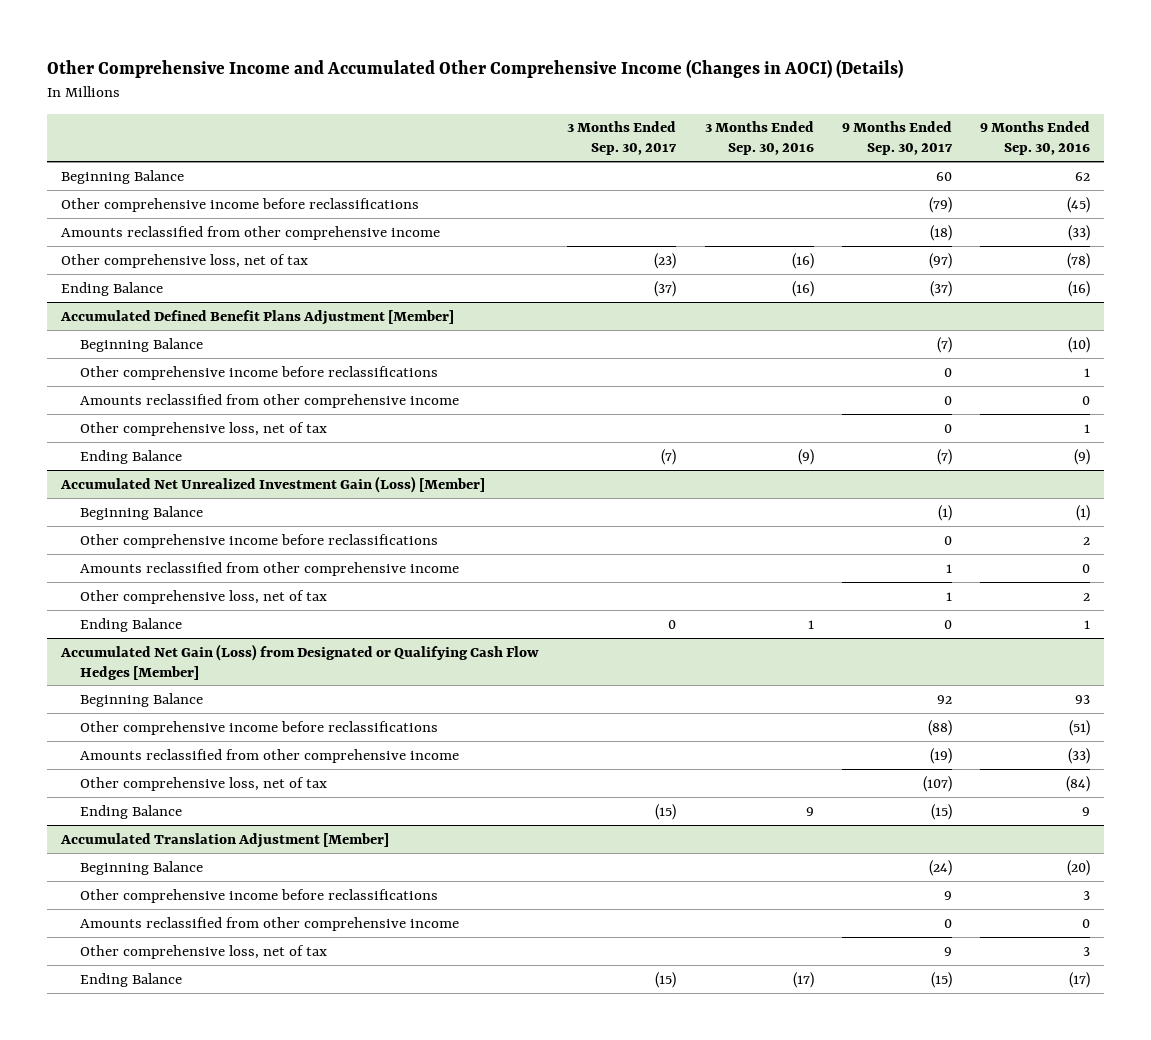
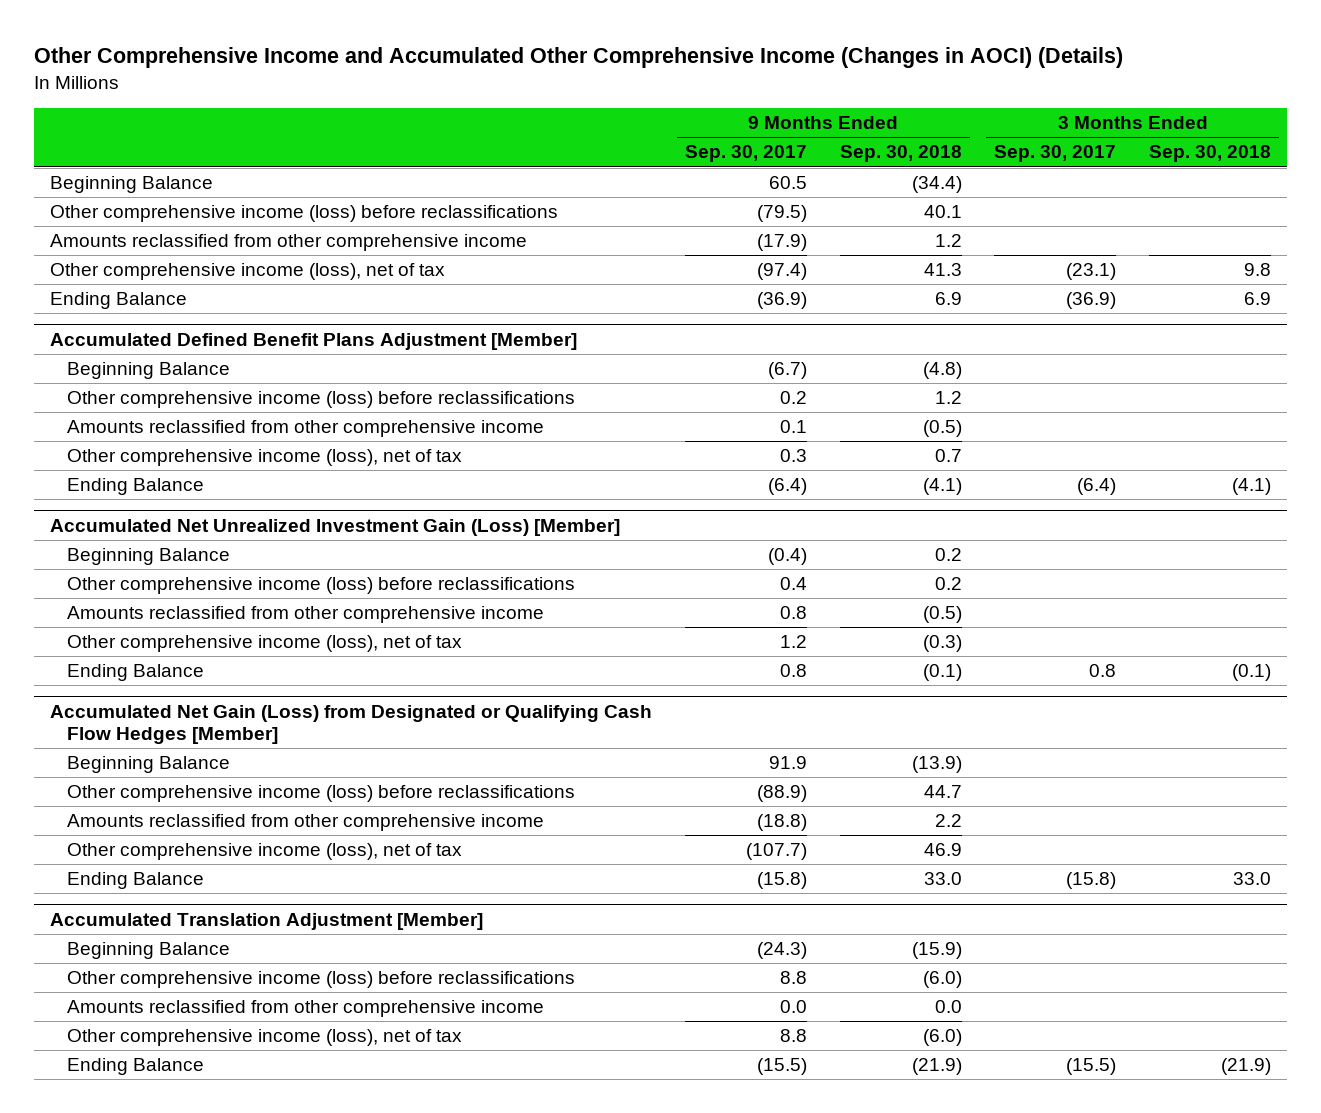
[704,121,814,156] 3 Months Ended Sep. 30, 2016 -> none
[979,121,1090,156] 9 Months Ended Sep. 30, 2016 -> none
none -> [839,145,962,163] Sep. 30, 2018
none -> [1148,145,1271,163] Sep. 30, 2018
[935,171,952,181] 60 -> [768,176,807,190] 60.5
[61,197,420,212] Other comprehensive income before reclassifications -> [50,205,559,223] Other comprehensive income (loss) before reclassifications
[928,196,952,213] (79) -> [756,205,807,223] (79.5)
[929,224,952,241] (18) -> [756,234,807,252] (17.9)
[61,253,309,268] Other comprehensive loss, net of tax -> [50,263,446,281] Other comprehensive income (loss), net of tax
[654,252,677,269] (23) -> [1066,263,1117,281] (23.1)
[928,252,952,269] (97) -> [756,263,807,281] (97.4)
[654,280,677,297] (37) -> [1066,292,1117,310] (36.9)
[929,280,952,297] (37) -> [756,292,807,310] (36.9)
[936,336,952,353] (7) -> [767,362,807,380] (6.7)
[79,365,438,380] Other comprehensive income before reclassifications -> [67,391,576,409] Other comprehensive income (loss) before reclassifications
[943,367,952,377] 0 -> [779,391,807,405] 0.2
[943,395,952,405] 0 -> [779,420,807,434] 0.1
[79,421,327,436] Other comprehensive loss, net of tax -> [67,449,463,467] Other comprehensive income (loss), net of tax
[943,423,952,433] 0 -> [779,449,807,463] 0.3
[661,448,677,465] (7) -> [1077,478,1117,496] (6.4)
[936,448,952,465] (7) -> [767,478,807,496] (6.4)
[937,504,952,521] (1) -> [767,548,807,566] (0.4)
[79,533,438,548] Other comprehensive income before reclassifications -> [67,577,576,595] Other comprehensive income (loss) before reclassifications
[943,535,952,545] 0 -> [779,577,807,591] 0.4
[945,563,952,573] 1 -> [779,606,807,620] 0.8
[79,589,327,604] Other comprehensive loss, net of tax -> [67,635,463,653] Other comprehensive income (loss), net of tax
[945,591,952,601] 1 -> [779,635,807,649] 1.2
[668,619,677,629] 0 -> [1089,664,1117,678] 0.8
[943,619,952,629] 0 -> [779,664,807,678] 0.8
[936,694,952,704] 92 -> [768,756,807,770] 91.9
[79,720,438,735] Other comprehensive income before reclassifications -> [67,785,576,803] Other comprehensive income (loss) before reclassifications
[927,719,952,736] (88) -> [756,785,807,803] (88.9)
[929,747,952,764] (19) -> [756,814,807,832] (18.8)
[79,776,327,791] Other comprehensive loss, net of tax -> [67,843,463,861] Other comprehensive income (loss), net of tax
[922,775,952,792] (107) -> [745,843,807,861] (107.7)
[655,803,677,820] (15) -> [1066,872,1117,890] (15.8)
[930,803,952,820] (15) -> [756,872,807,890] (15.8)
[928,859,952,876] (24) -> [756,942,807,960] (24.3)
[79,888,438,903] Other comprehensive income before reclassifications -> [67,971,576,989] Other comprehensive income (loss) before reclassifications
[943,890,952,900] 9 -> [779,971,807,985] 8.8
[943,918,952,928] 0 -> [779,1000,807,1014] 0.0
[79,944,327,959] Other comprehensive loss, net of tax -> [67,1029,463,1047] Other comprehensive income (loss), net of tax
[943,946,952,956] 9 -> [779,1029,807,1043] 8.8
[655,971,677,988] (15) -> [1066,1058,1117,1076] (15.5)
[930,971,952,988] (15) -> [756,1058,807,1076] (15.5)

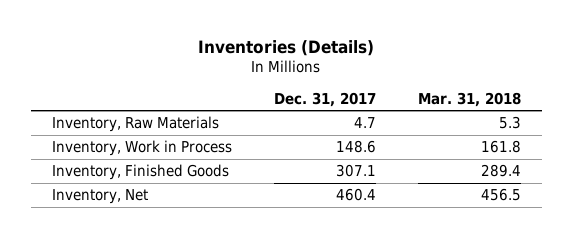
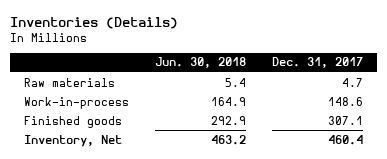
[417,91,521,107] Mar. 31, 2018 -> none
none -> [155,57,247,69] Jun. 30, 2018
[51,116,219,133] Inventory, Raw Materials -> [23,77,115,87] Raw materials
[51,140,232,157] Inventory, Work in Process -> [23,96,129,109] Work-in-process
[51,164,229,181] Inventory, Finished Goods -> [23,115,122,128] Finished goods

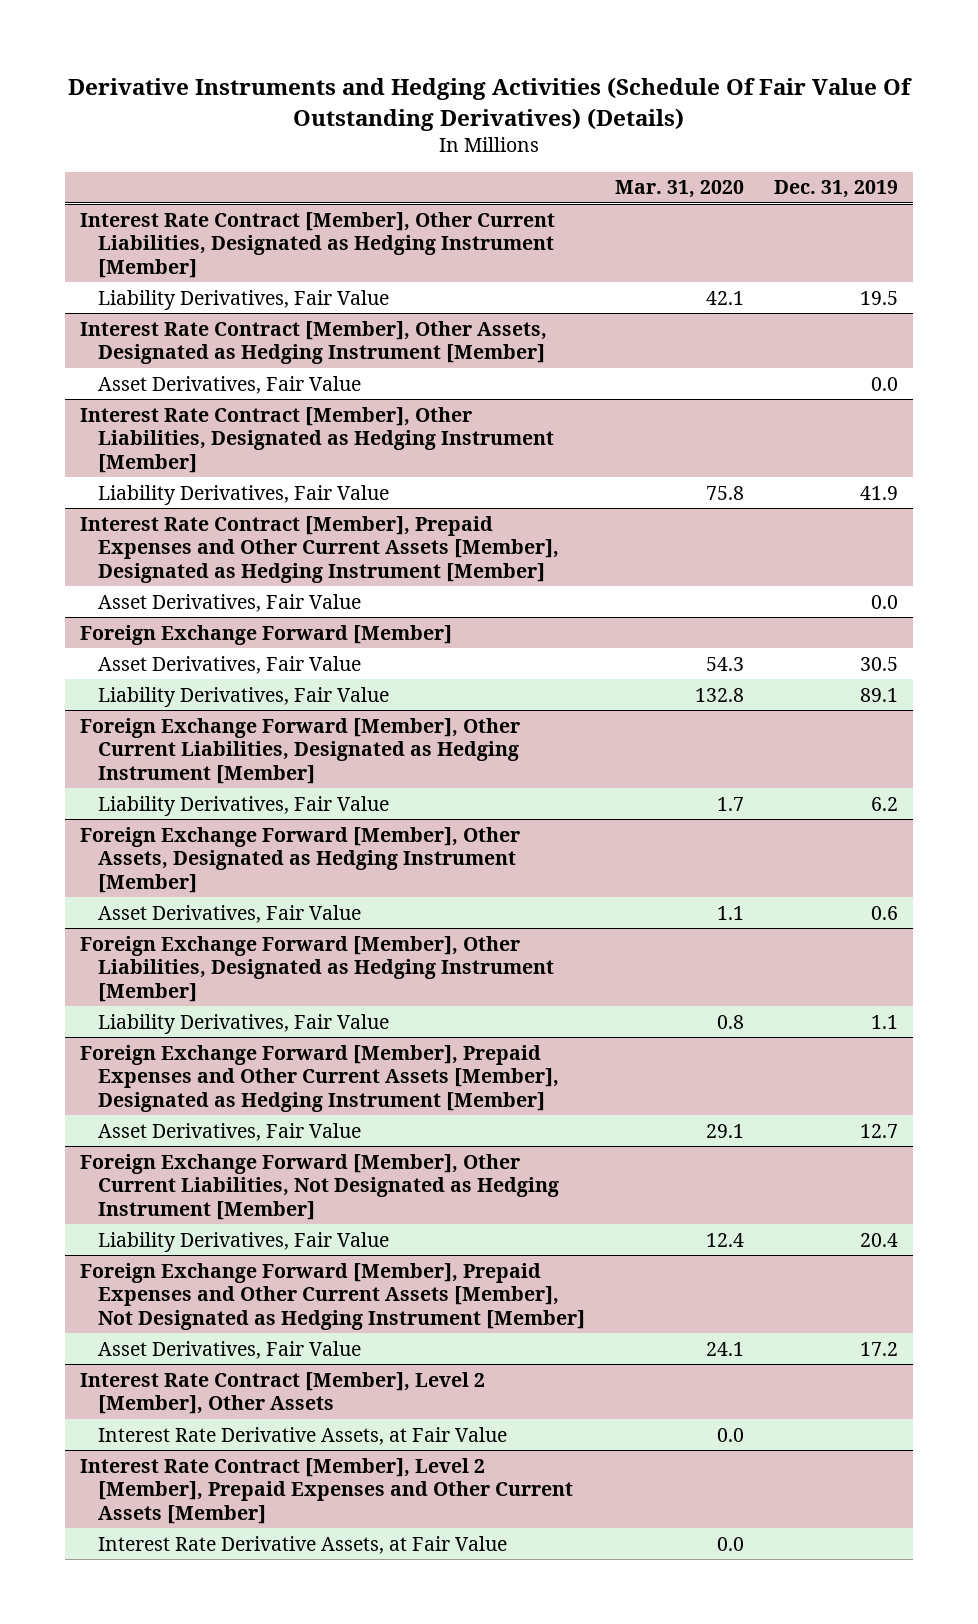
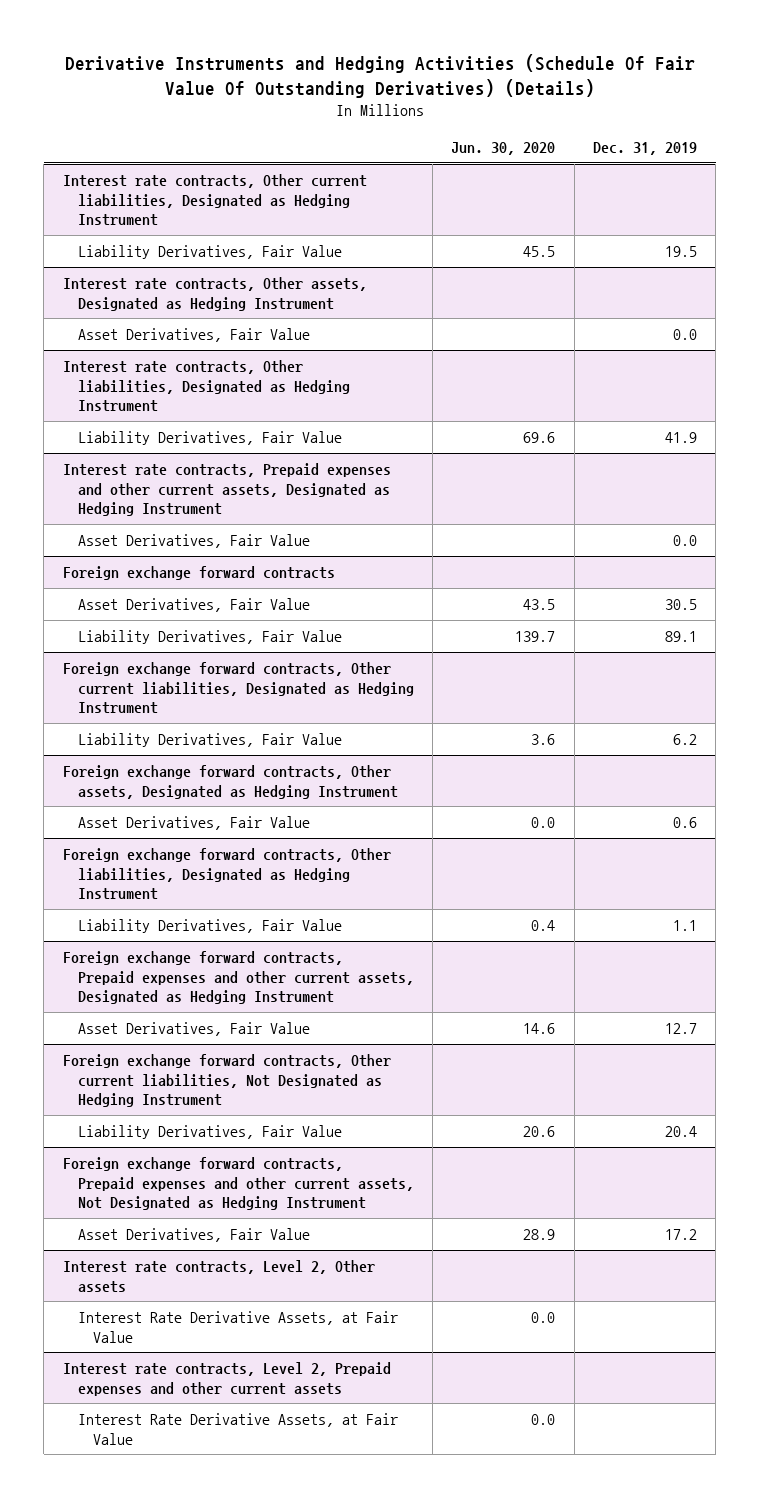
[615,180,745,199] Mar. 31, 2020 -> none
none -> [451,142,556,156] Jun. 30, 2020
[79,211,555,278] Interest Rate Contract [Member], Other Current Liabilities, Designated as Hedging Instrument [Member] -> [62,174,367,227] Interest rate contracts, Other current liabilities, Designated as Hedging Instrument
[79,320,547,365] Interest Rate Contract [Member], Other Assets, Designated as Hedging Instrument [Member] -> [62,277,367,311] Interest rate contracts, Other assets, Designated as Hedging Instrument
[79,406,555,473] Interest Rate Contract [Member], Other Liabilities, Designated as Hedging Instrument [Member] -> [62,360,350,413] Interest rate contracts, Other liabilities, Designated as Hedging Instrument
[79,515,560,583] Interest Rate Contract [Member], Prepaid Expenses and Other Current Assets [Member], Designated as Hedging Instrument [Member] -> [62,463,391,517] Interest rate contracts, Prepaid expenses and other current assets, Designated as Hedging Instrument
[79,624,452,645] Foreign Exchange Forward [Member] -> [62,566,335,581] Foreign exchange forward contracts
[79,717,520,784] Foreign Exchange Forward [Member], Other Current Liabilities, Designated as Hedging Instrument [Member] -> [62,662,414,715] Foreign exchange forward contracts, Other current liabilities, Designated as Hedging Instrument
[79,826,520,893] Foreign Exchange Forward [Member], Other Assets, Designated as Hedging Instrument [Member] -> [62,765,398,799] Foreign exchange forward contracts, Other assets, Designated as Hedging Instrument
[79,935,555,1002] Foreign Exchange Forward [Member], Other Liabilities, Designated as Hedging Instrument [Member] -> [62,848,391,901] Foreign exchange forward contracts, Other liabilities, Designated as Hedging Instrument
[79,1044,560,1112] Foreign Exchange Forward [Member], Prepaid Expenses and Other Current Assets [Member], Designated as Hedging Instrument [Member] -> [62,951,414,1005] Foreign exchange forward contracts, Prepaid expenses and other current assets, Designated as Hedging Instrument
[79,1153,560,1220] Foreign Exchange Forward [Member], Other Current Liabilities, Not Designated as Hedging Instrument [Member] -> [62,1054,391,1108] Foreign exchange forward contracts, Other current liabilities, Not Designated as Hedging Instrument
[79,1262,586,1330] Foreign Exchange Forward [Member], Prepaid Expenses and Other Current Assets [Member], Not Designated as Hedging Instrument [Member] -> [62,1157,414,1211] Foreign exchange forward contracts, Prepaid expenses and other current assets, Not Designated as Hedging Instrument
[79,1371,485,1415] Interest Rate Contract [Member], Level 2 [Member], Other Assets -> [62,1260,375,1293] Interest rate contracts, Level 2, Other assets
[79,1457,574,1524] Interest Rate Contract [Member], Level 2 [Member], Prepaid Expenses and Other Current Assets [Member] -> [62,1362,391,1396] Interest rate contracts, Level 2, Prepaid expenses and other current assets

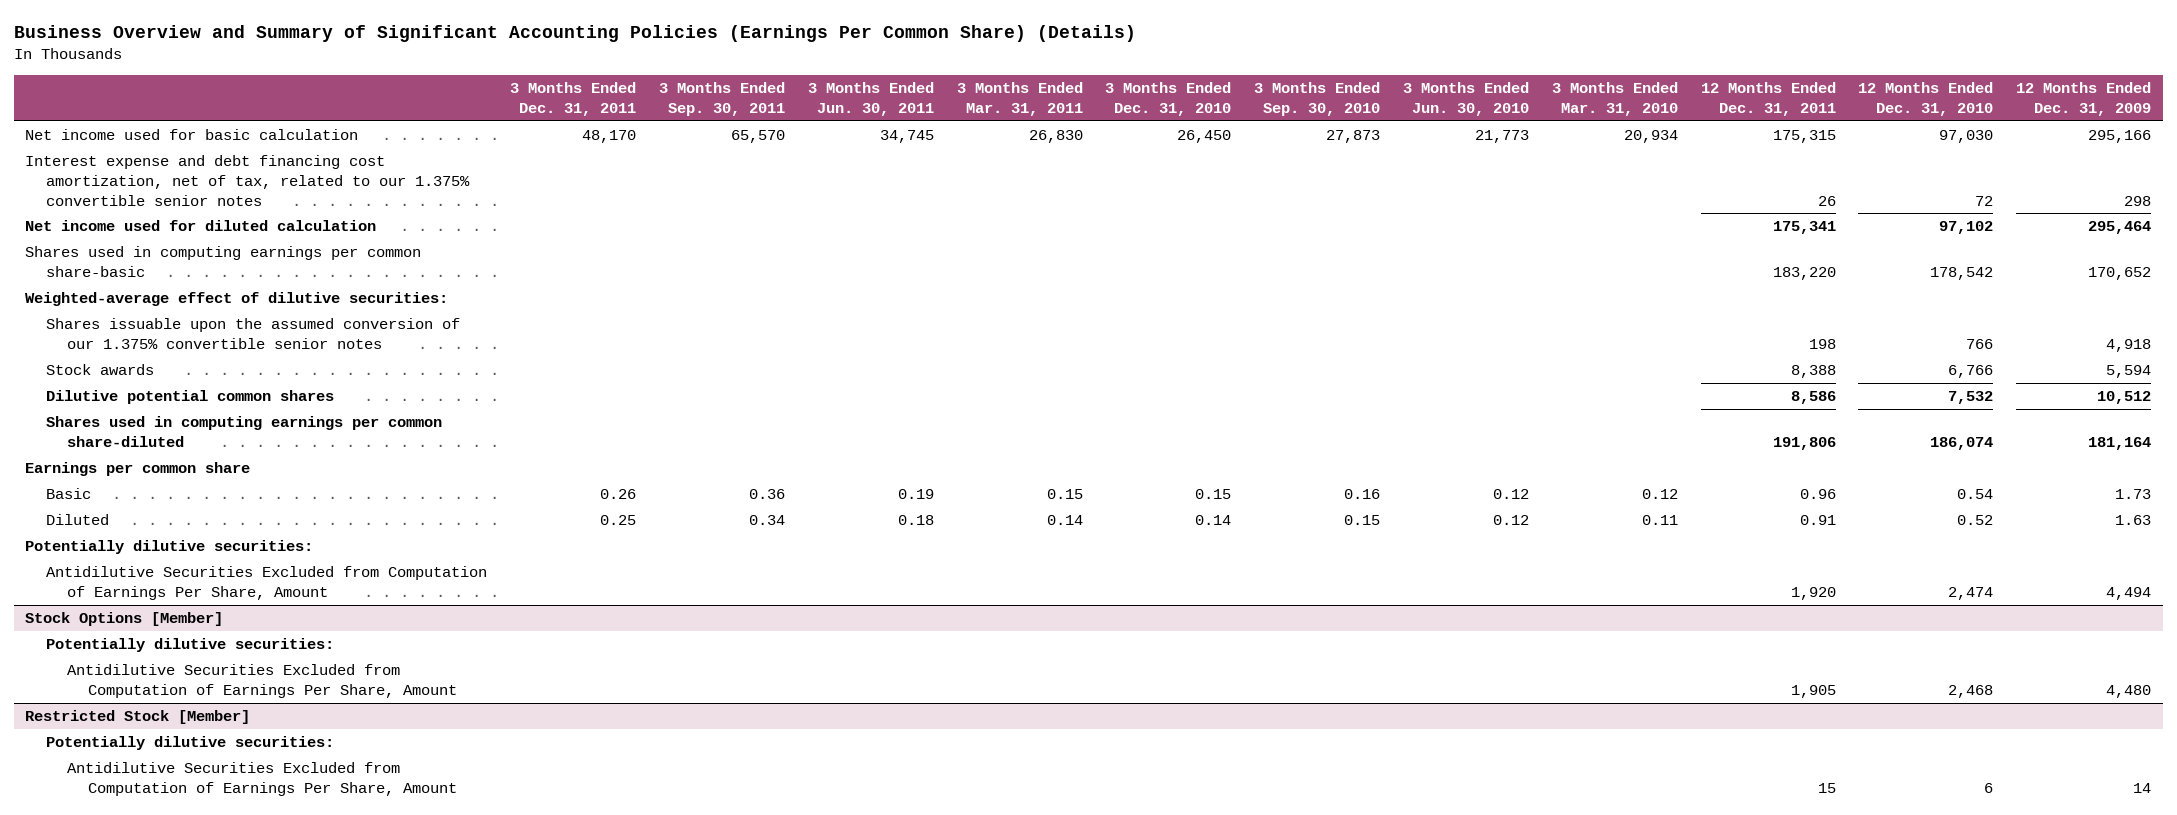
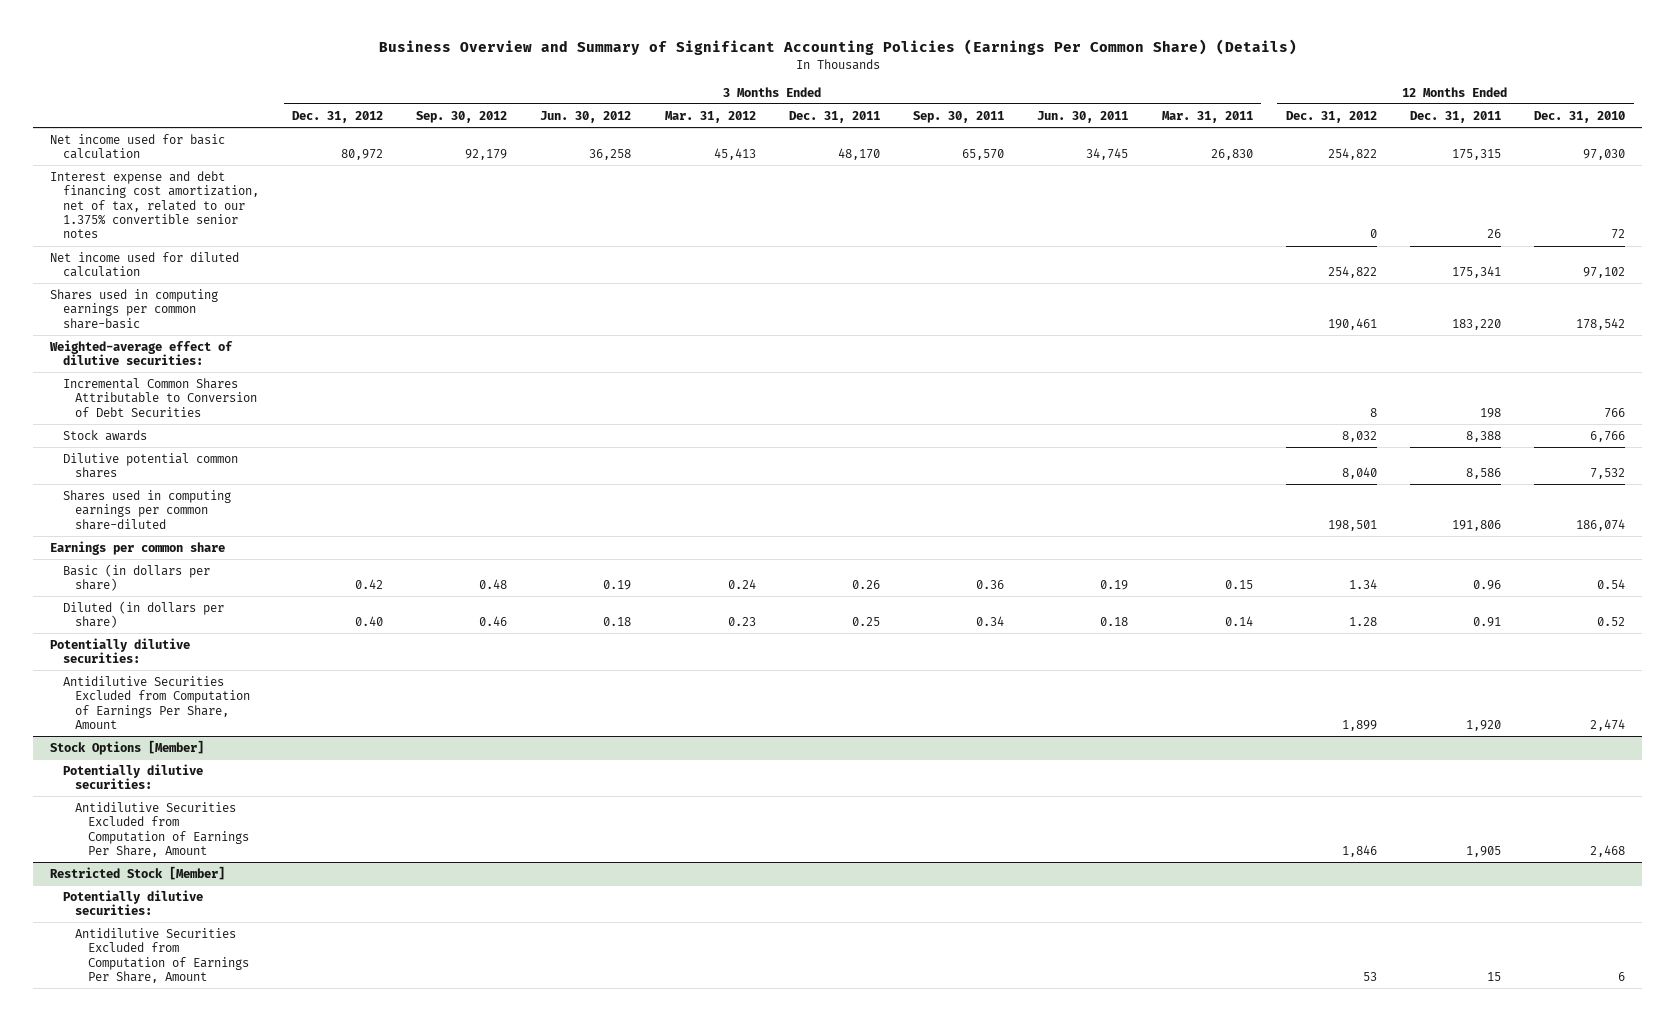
[1105,81,1232,116] 3 Months Ended Dec. 31, 2010 -> none
[1254,81,1381,116] 3 Months Ended Sep. 30, 2010 -> none
[1403,81,1530,116] 3 Months Ended Jun. 30, 2010 -> none
[1551,81,1678,116] 3 Months Ended Mar. 31, 2010 -> none
[2016,81,2152,116] 12 Months Ended Dec. 31, 2009 -> none
none -> [291,110,383,123] Dec. 31, 2012
none -> [416,110,508,123] Sep. 30, 2012
none -> [540,110,632,123] Jun. 30, 2012
none -> [664,110,756,123] Mar. 31, 2012
none -> [1285,110,1377,123] Dec. 31, 2012
[46,317,461,349] Shares issuable upon the assumed conversion of our 1.375% convertible senior notes -> [62,377,258,417] Incremental Common Shares Attributable to Conversion of Debt Securities
[46,487,92,499] Basic -> [62,563,210,592] Basic (in dollars per share)
[46,513,110,525] Diluted -> [62,600,224,629] Diluted (in dollars per share)

